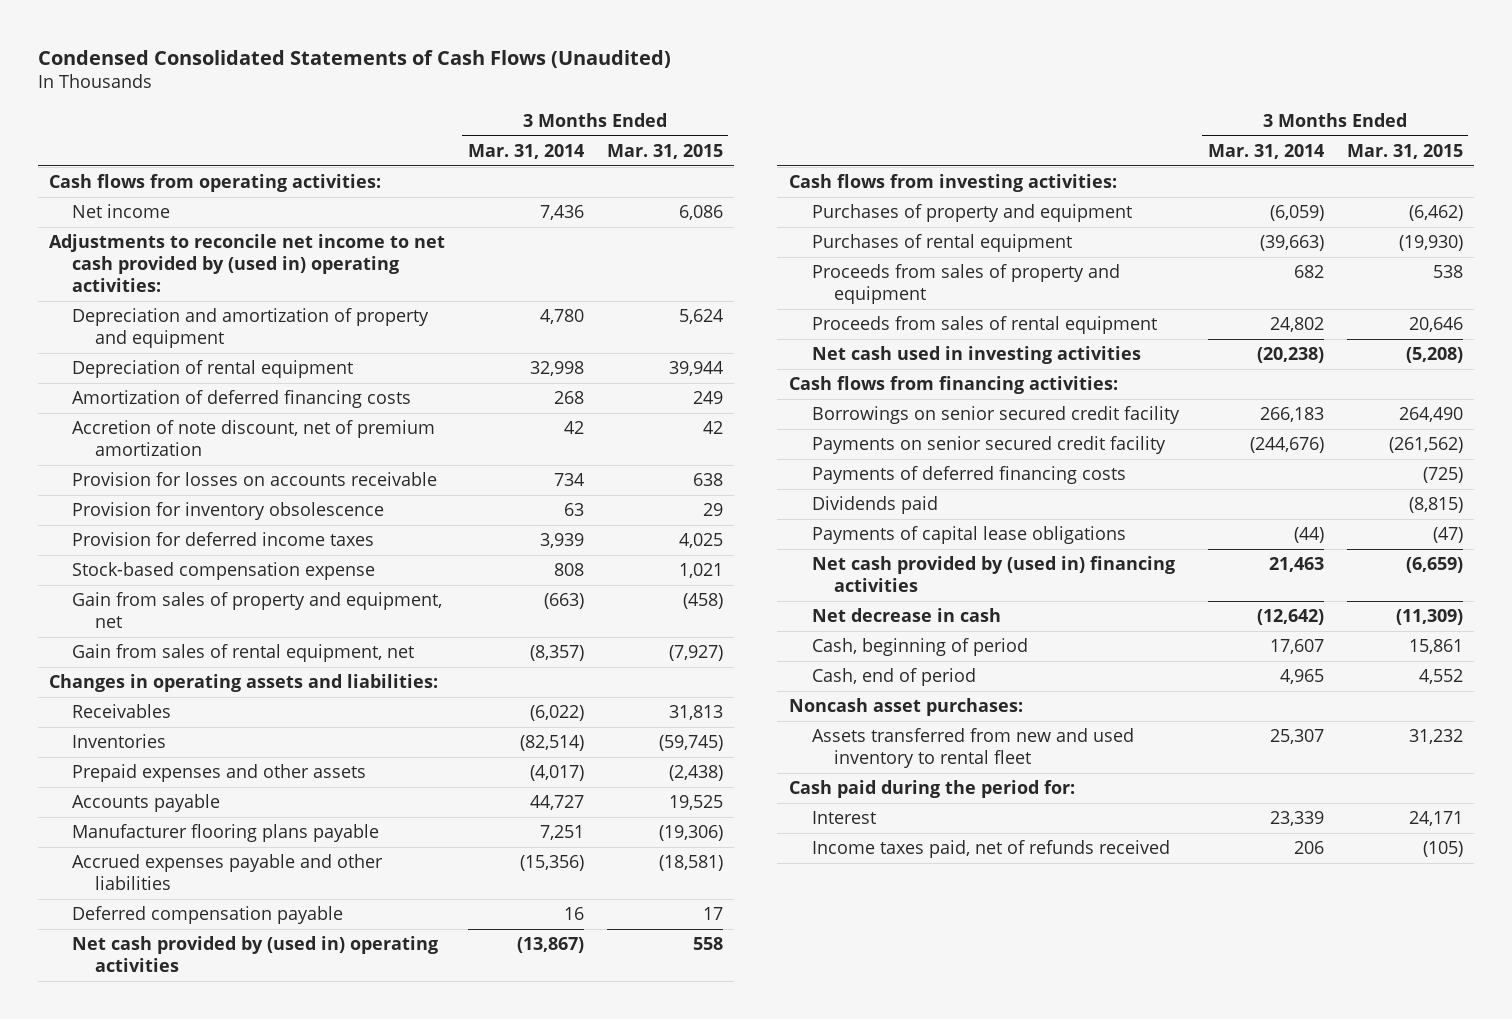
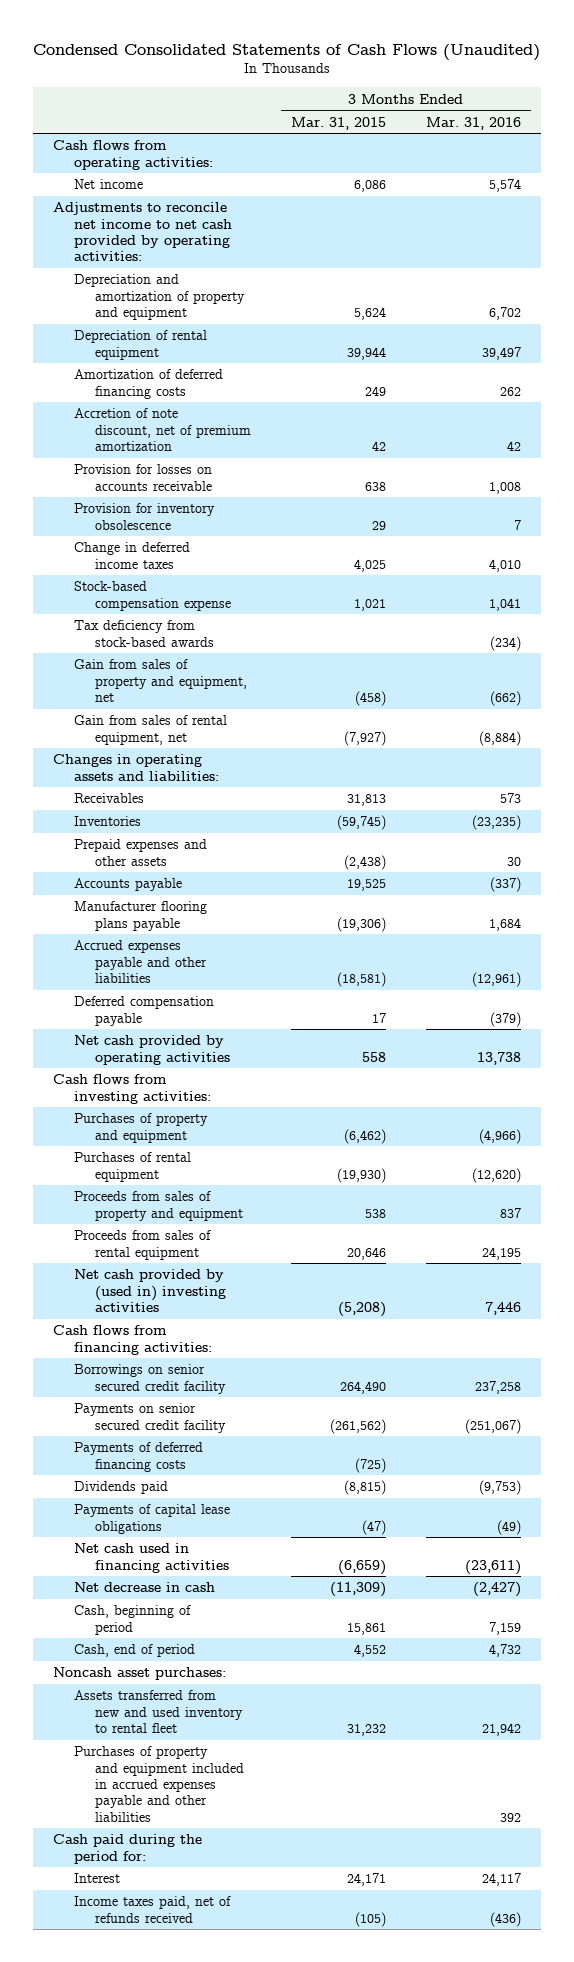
[467,143,584,159] Mar. 31, 2014 -> none
none -> [426,116,522,130] Mar. 31, 2016
[49,234,446,292] Adjustments to reconcile net income to net cash provided by (used in) operating activities: -> [52,202,232,262] Adjustments to reconcile net income to net cash provided by operating activities:
[71,532,374,547] Provision for deferred income taxes -> [73,542,190,569] Change in deferred income taxes
none -> [73,620,214,647] Tax deficiency from stock-based awards
[71,936,438,973] Net cash provided by (used in) operating activities -> [73,1035,230,1065] Net cash provided by operating activities
[811,346,1141,365] Net cash used in investing activities -> [73,1269,226,1313] Net cash provided by (used in) investing activities
[811,556,1175,593] Net cash provided by (used in) financing activities -> [73,1543,229,1573] Net cash used in financing activities
none -> [73,1746,244,1822] Purchases of property and equipment included in accrued expenses payable and other liabilities

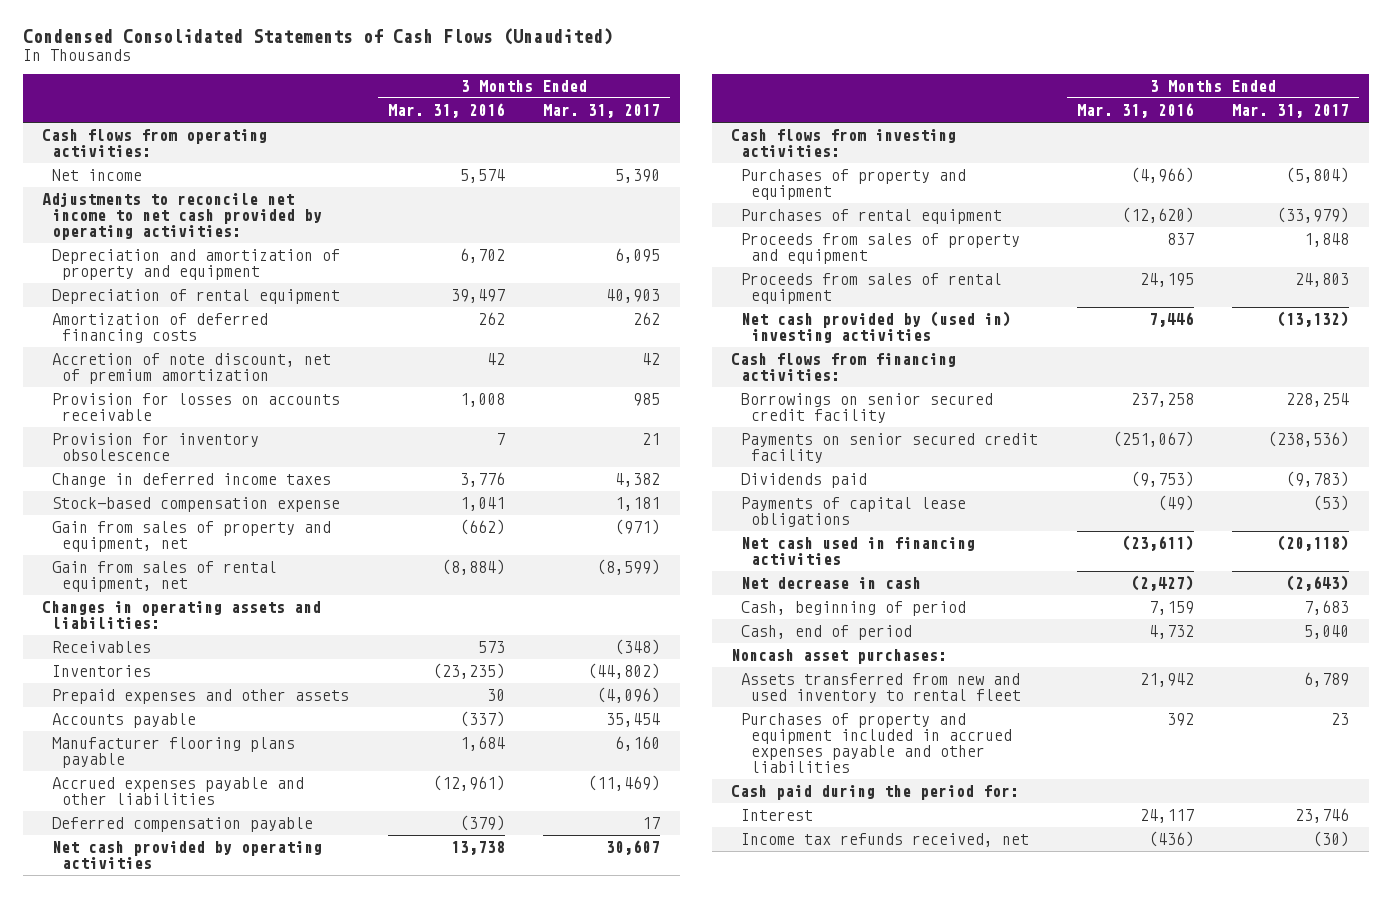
[290,116,386,130] Mar. 31, 2015 -> none
none -> [543,104,661,119] Mar. 31, 2017
[489,558,522,572] 4,010 -> [459,472,505,488] 3,776
[73,620,214,647] Tax deficiency from stock-based awards -> none
[73,1442,203,1472] Payments of deferred financing costs -> none
[73,1896,231,1923] Income taxes paid, net of refunds received -> [741,833,1030,848] Income tax refunds received, net

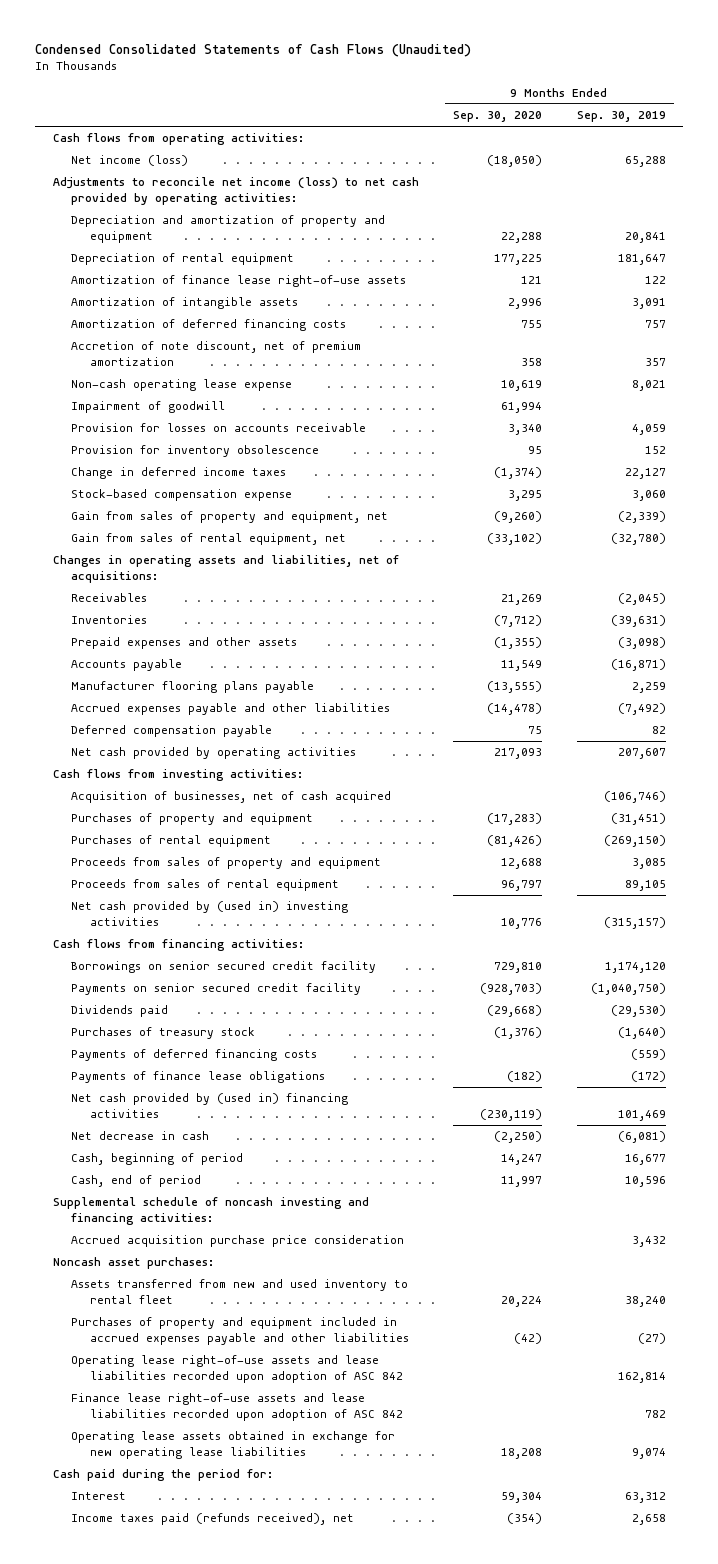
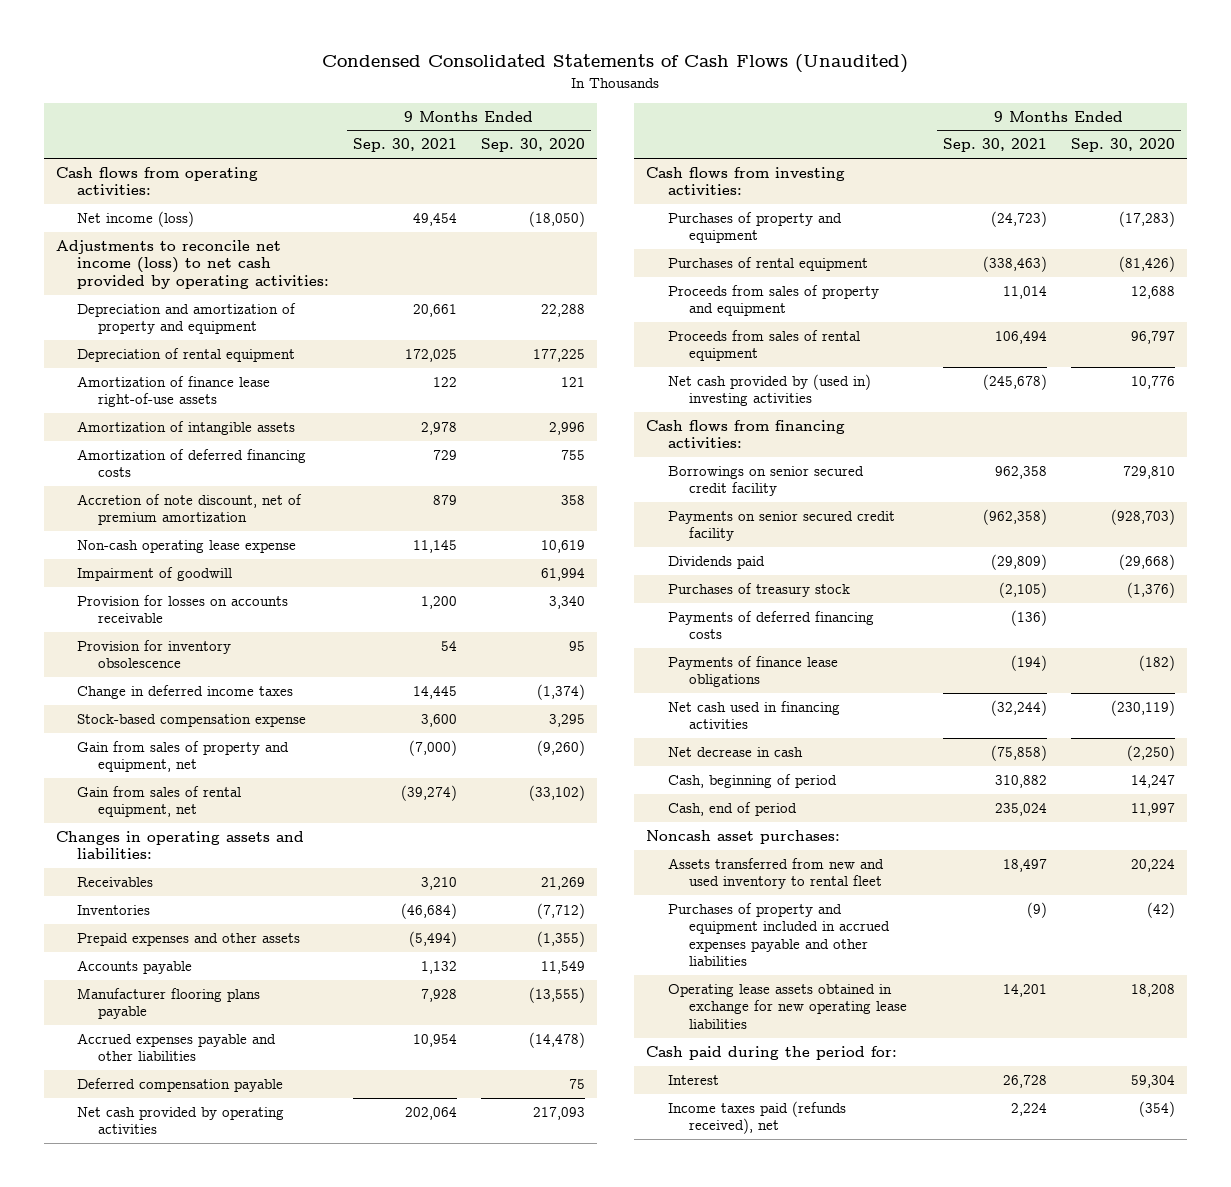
[576,111,666,123] Sep. 30, 2019 -> none
none -> [352,138,457,153] Sep. 30, 2021
[52,555,399,583] Changes in operating assets and liabilities, net of acquisitions: -> [55,831,304,860] Changes in operating assets and liabilities:
[71,791,392,804] Acquisition of businesses, net of cash acquired -> none
[71,1093,349,1118] Net cash provided by (used in) financing activities -> [667,701,840,730] Net cash used in financing activities
[52,1197,369,1225] Supplemental schedule of noncash investing and financing activities: -> none
[71,1235,405,1248] Accrued acquisition purchase price consideration -> none
[71,1355,403,1383] Operating lease right-of-use assets and lease liabilities recorded upon adoption of ASC 842 -> none
[71,1393,403,1421] Finance lease right-of-use assets and lease liabilities recorded upon adoption of ASC 842 -> none

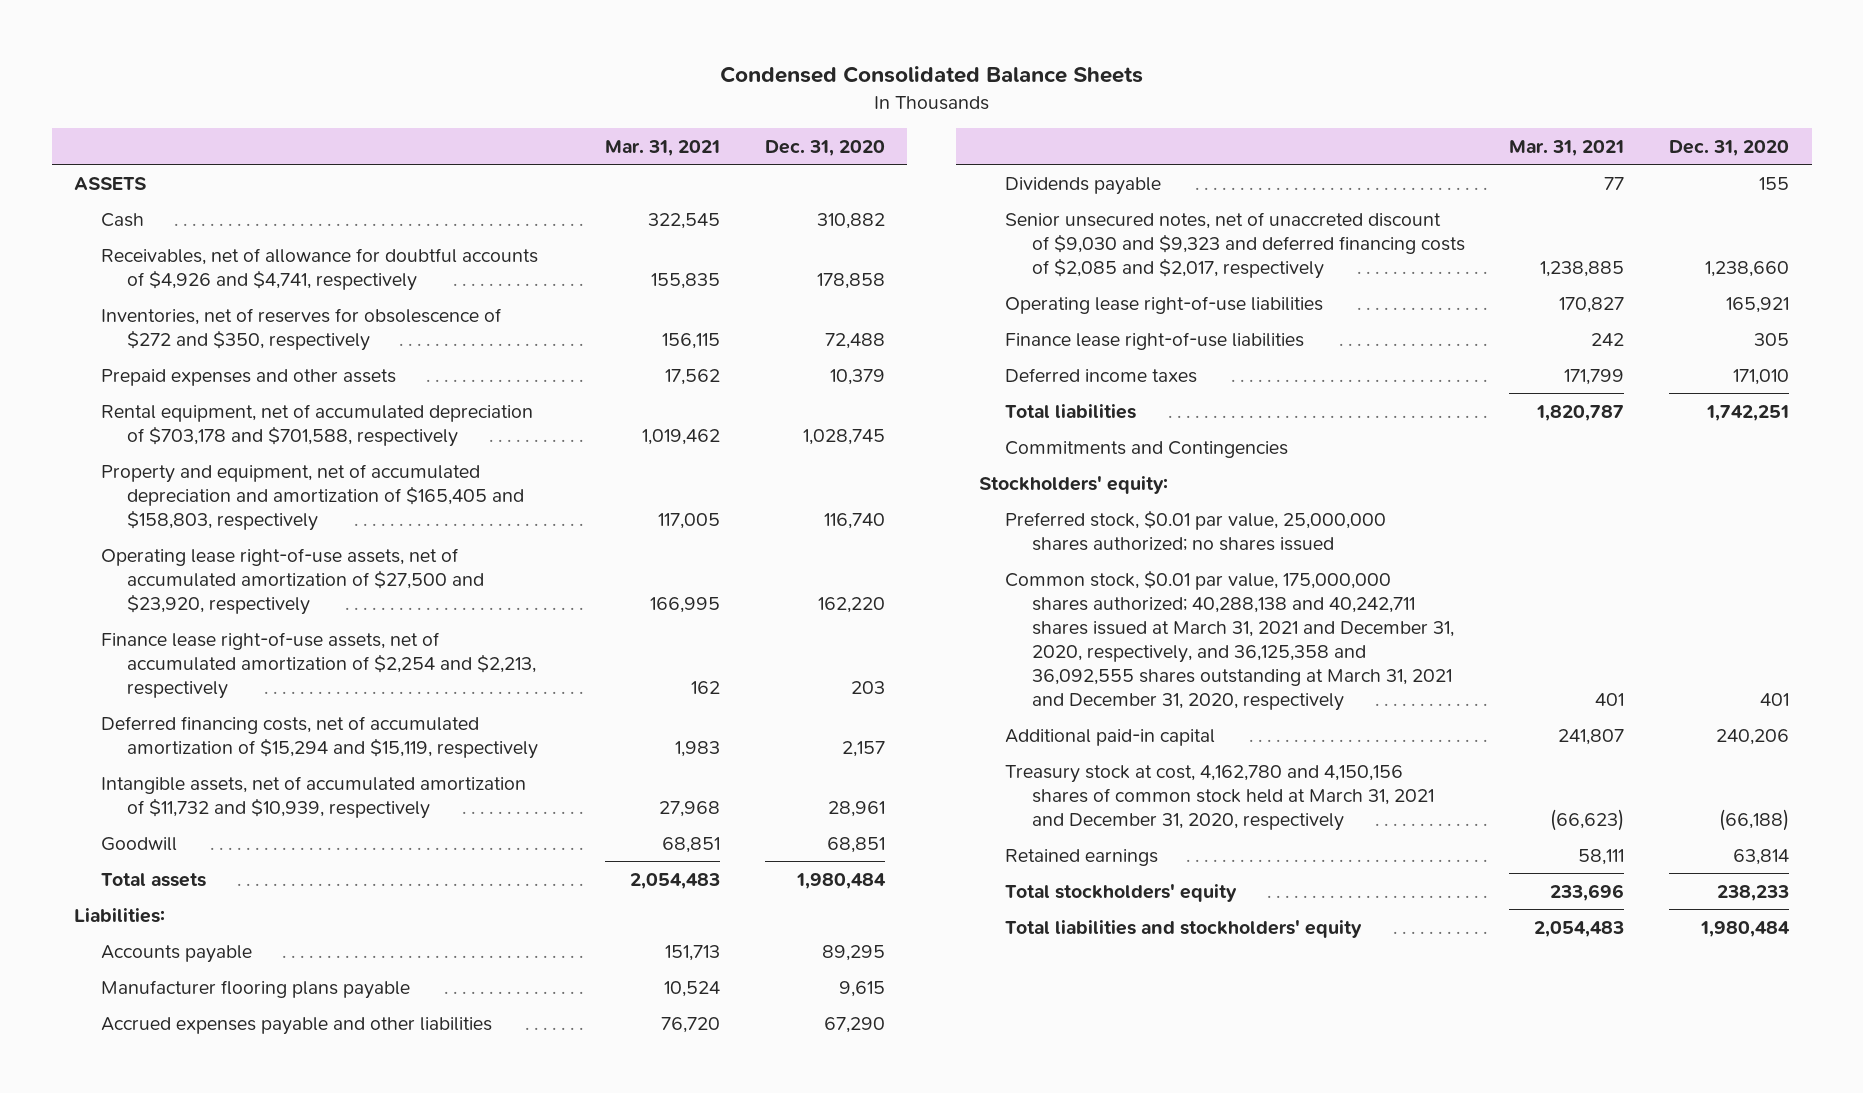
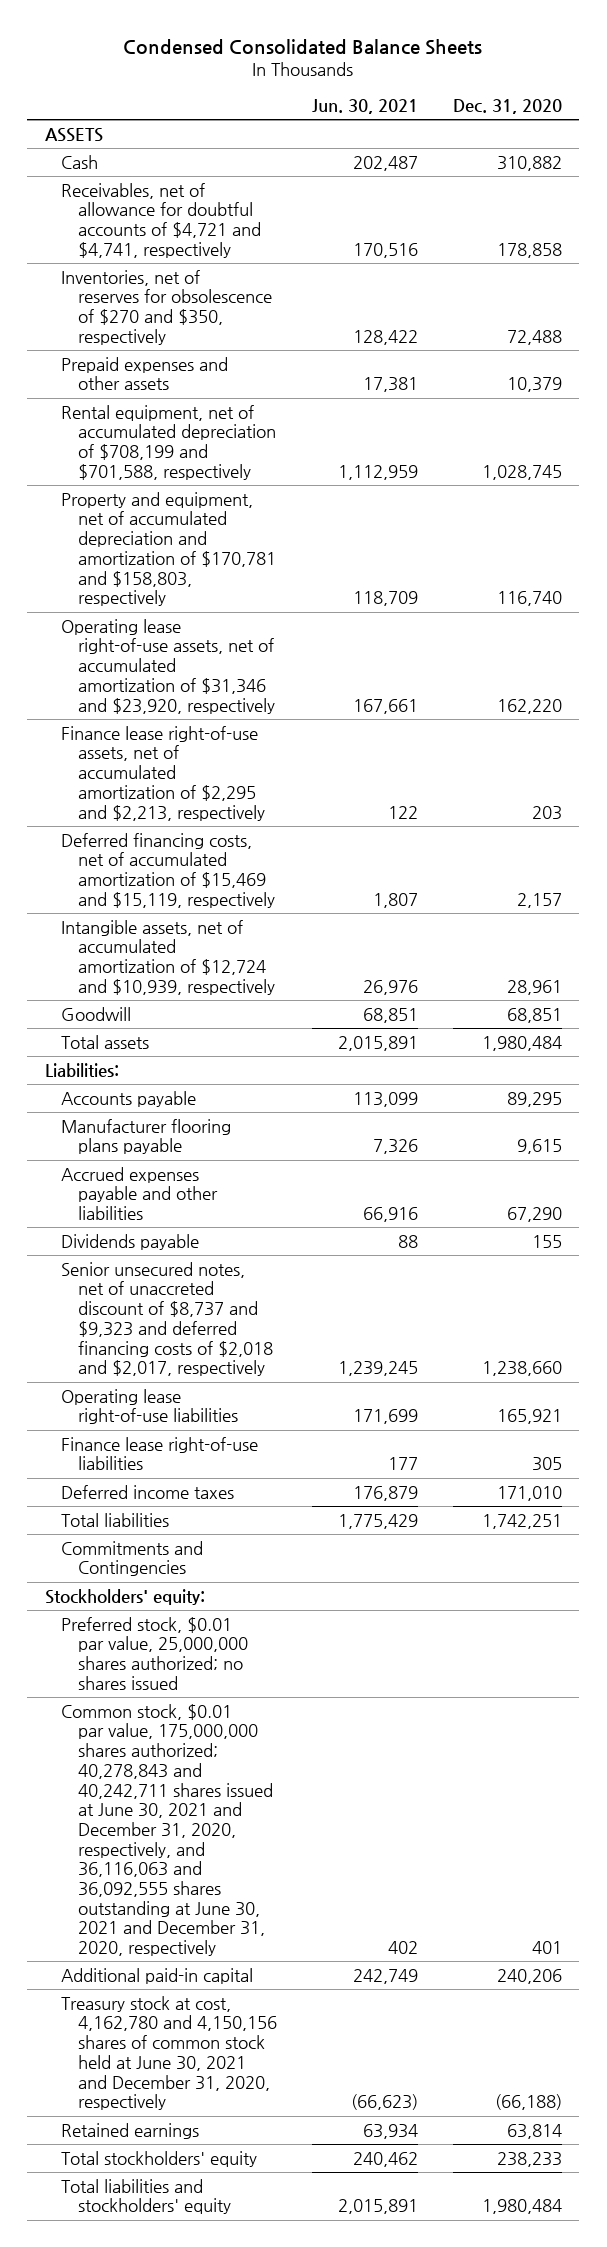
[605,140,721,157] Mar. 31, 2021 -> none
none -> [311,98,418,114] Jun. 30, 2021
[100,247,538,291] Receivables, net of allowance for doubtful accounts of $4,926 and $4,741, respectively -> [61,182,261,258] Receivables, net of allowance for doubtful accounts of $4,721 and $4,741, respectively
[100,307,502,351] Inventories, net of reserves for obsolescence of $272 and $350, respectively -> [61,269,272,345] Inventories, net of reserves for obsolescence of $270 and $350, respectively
[100,403,533,447] Rental equipment, net of accumulated depreciation of $703,178 and $701,588, respectively -> [61,404,276,480] Rental equipment, net of accumulated depreciation of $708,199 and $701,588, respectively
[100,463,525,531] Property and equipment, net of accumulated depreciation and amortization of $165,405 and $158,803, respectively -> [61,491,276,607] Property and equipment, net of accumulated depreciation and amortization of $170,781 and $158,803, respectively
[100,547,485,615] Operating lease right-of-use assets, net of accumulated amortization of $27,500 and $23,920, respectively -> [61,618,275,714] Operating lease right-of-use assets, net of accumulated amortization of $31,346 and $23,920, respectively
[100,631,537,699] Finance lease right-of-use assets, net of accumulated amortization of $2,254 and $2,213, respectively -> [61,725,265,821] Finance lease right-of-use assets, net of accumulated amortization of $2,295 and $2,213, respectively
[100,715,539,759] Deferred financing costs, net of accumulated amortization of $15,294 and $15,119, respectively -> [61,832,275,908] Deferred financing costs, net of accumulated amortization of $15,469 and $15,119, respectively
[100,775,526,819] Intangible assets, net of accumulated amortization of $11,732 and $10,939, respectively -> [61,919,275,995] Intangible assets, net of accumulated amortization of $12,724 and $10,939, respectively
[1005,211,1465,279] Senior unsecured notes, net of unaccreted discount of $9,030 and $9,323 and deferred financing costs of $2,085 and $2,017, respectively -> [61,1261,273,1377] Senior unsecured notes, net of unaccreted discount of $8,737 and $9,323 and deferred financing costs of $2,018 and $2,017, respectively
[1005,569,1454,711] Common stock, $0.01 par value, 175,000,000 shares authorized; 40,288,138 and 40,242,711 shares issued at March 31, 2021 and December 31, 2020, respectively, and 36,125,358 and 36,092,555 shares outstanding at March 31, 2021 and December 31, 2020, respectively -> [61,1703,273,1957] Common stock, $0.01 par value, 175,000,000 shares authorized; 40,278,843 and 40,242,711 shares issued at June 30, 2021 and December 31, 2020, respectively, and 36,116,063 and 36,092,555 shares outstanding at June 30, 2021 and December 31, 2020, respectively
[1005,764,1434,831] Treasury stock at cost, 4,162,780 and 4,150,156 shares of common stock held at March 31, 2021 and December 31, 2020, respectively -> [61,1995,277,2111] Treasury stock at cost, 4,162,780 and 4,150,156 shares of common stock held at June 30, 2021 and December 31, 2020, respectively

